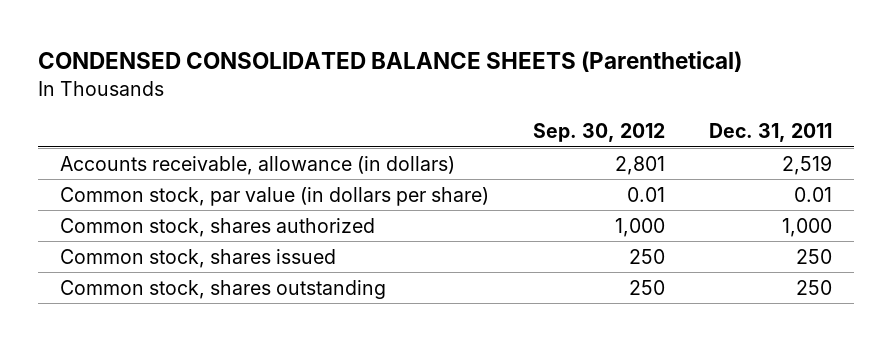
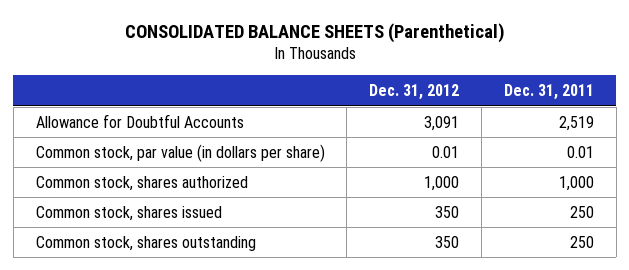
[38,51,743,73] CONDENSED CONSOLIDATED BALANCE SHEETS (Parenthetical) -> [124,22,505,43] CONSOLIDATED BALANCE SHEETS (Parenthetical)
[533,123,666,143] Sep. 30, 2012 -> none
none -> [369,84,460,101] Dec. 31, 2012
[60,155,456,175] Accounts receivable, allowance (in dollars) -> [35,113,244,128] Allowance for Doubtful Accounts

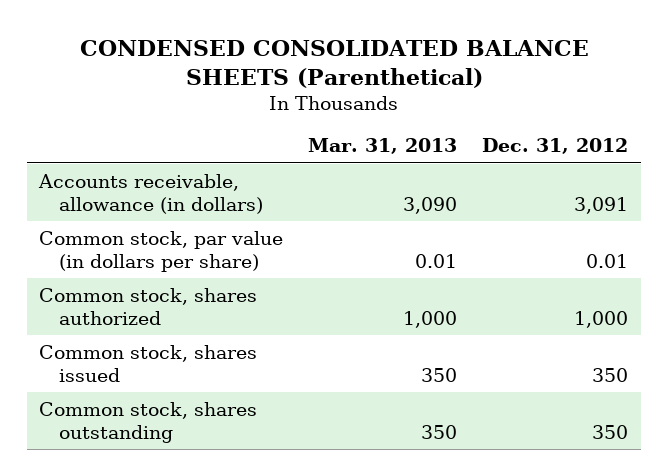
[124,22,505,43] CONSOLIDATED BALANCE SHEETS (Parenthetical) -> [79,39,589,88] CONDENSED CONSOLIDATED BALANCE SHEETS (Parenthetical)
[503,84,594,101] Dec. 31, 2011 -> none
none -> [308,138,458,155] Mar. 31, 2013
[35,113,244,128] Allowance for Doubtful Accounts -> [38,173,264,214] Accounts receivable, allowance (in dollars)

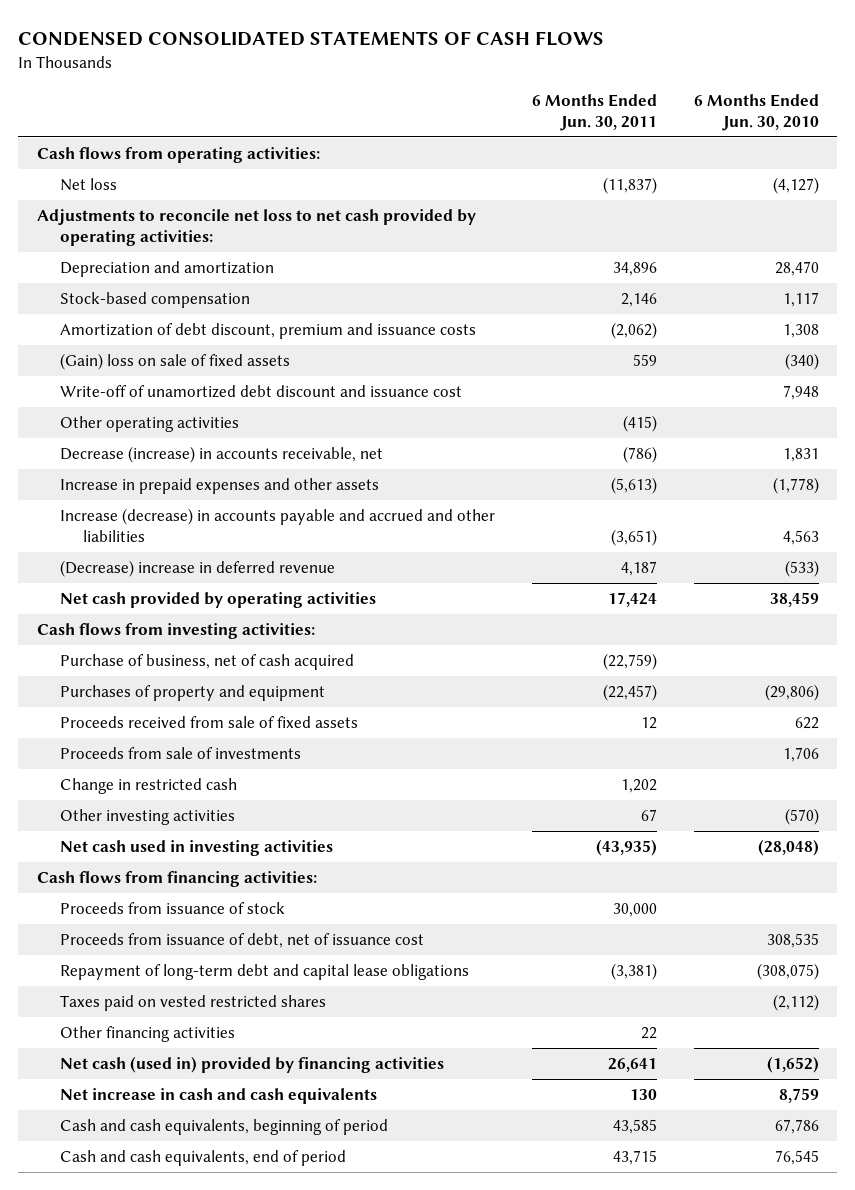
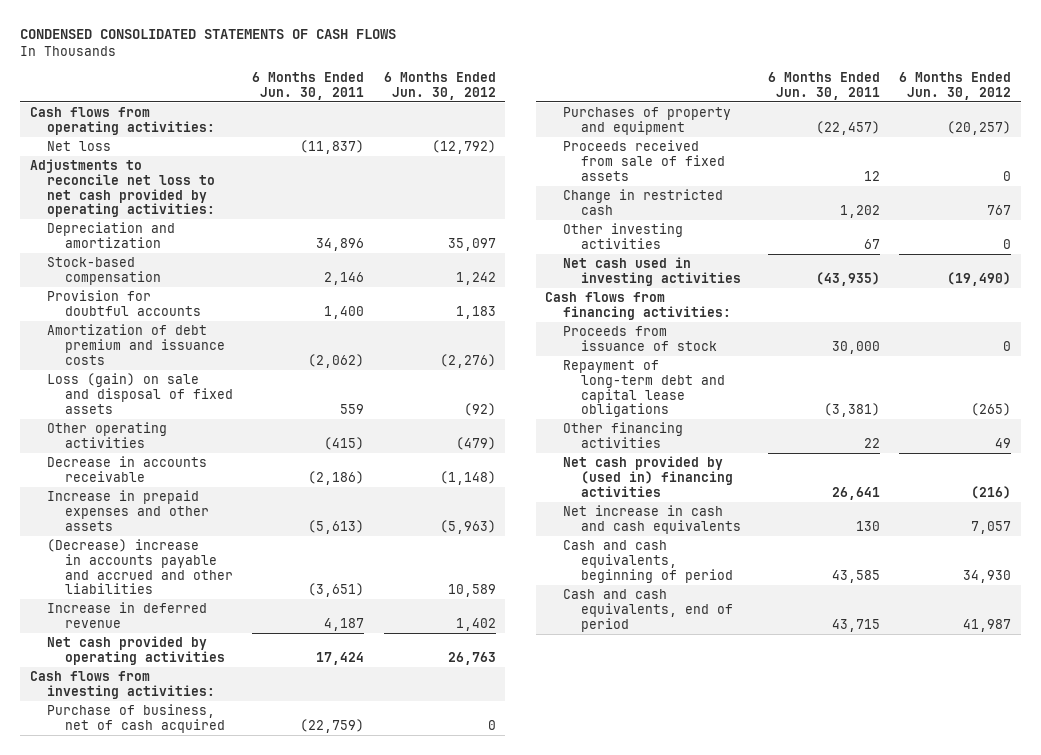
[693,93,819,131] 6 Months Ended Jun. 30, 2010 -> none
none -> [383,71,496,100] 6 Months Ended Jun. 30, 2012
[59,385,462,399] Write-off of unamortized debt discount and issuance cost -> none
none -> [47,289,201,316] Provision for doubtful accounts
[59,323,476,340] Amortization of debt discount, premium and issuance costs -> [47,323,225,365] Amortization of debt premium and issuance costs
[59,353,290,371] (Gain) loss on sale of fixed assets -> [47,372,233,414] Loss (gain) on sale and disposal of fixed assets
[59,446,383,464] Decrease (increase) in accounts receivable, net -> [47,455,208,482] Decrease in accounts receivable
[622,446,657,464] (786) -> [308,470,365,485] (2,186)
[59,508,495,542] Increase (decrease) in accounts payable and accrued and other liabilities -> [47,538,233,595] (Decrease) increase in accounts payable and accrued and other liabilities
[59,560,335,578] (Decrease) increase in deferred revenue -> [47,601,208,628] Increase in deferred revenue
[59,747,301,760] Proceeds from sale of investments -> none
[59,933,424,949] Proceeds from issuance of debt, net of issuance cost -> none
[59,995,326,1012] Taxes paid on vested restricted shares -> none
[59,1056,444,1074] Net cash (used in) provided by financing activities -> [563,455,733,497] Net cash provided by (used in) financing activities

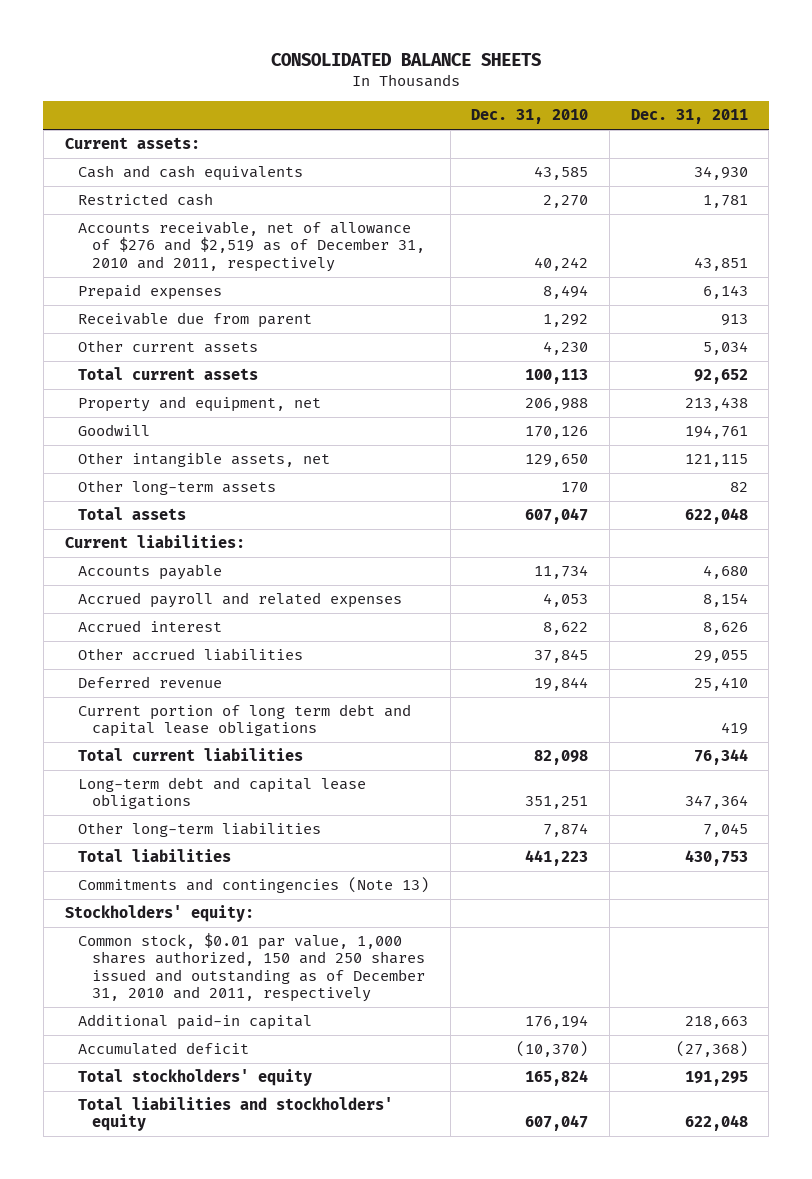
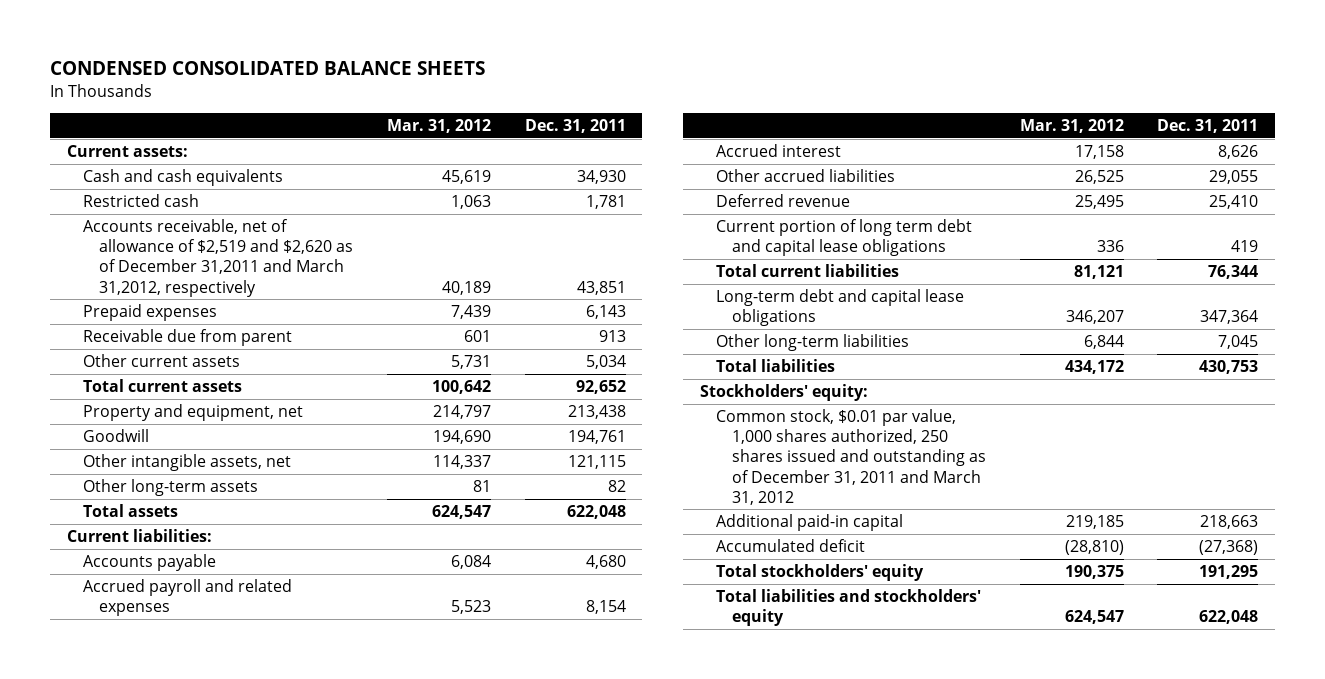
[271,53,542,67] CONSOLIDATED BALANCE SHEETS -> [49,61,485,76] CONDENSED CONSOLIDATED BALANCE SHEETS
[471,109,589,125] Dec. 31, 2010 -> none
none -> [386,118,491,133] Mar. 31, 2012
[78,221,425,272] Accounts receivable, net of allowance of $276 and $2,519 as of December 31, 2010 and 2011, respectively -> [82,219,354,297] Accounts receivable, net of allowance of $2,519 and $2,620 as of December 31,2011 and March 31,2012, respectively
[78,877,430,894] Commitments and contingencies (Note 13) -> none
[78,933,425,1002] Common stock, $0.01 par value, 1,000 shares authorized, 150 and 250 shares issued and outstanding as of December 31, 2010 and 2011, respectively -> [715,409,986,505] Common stock, $0.01 par value, 1,000 shares authorized, 250 shares issued and outstanding as of December 31, 2011 and March 31, 2012

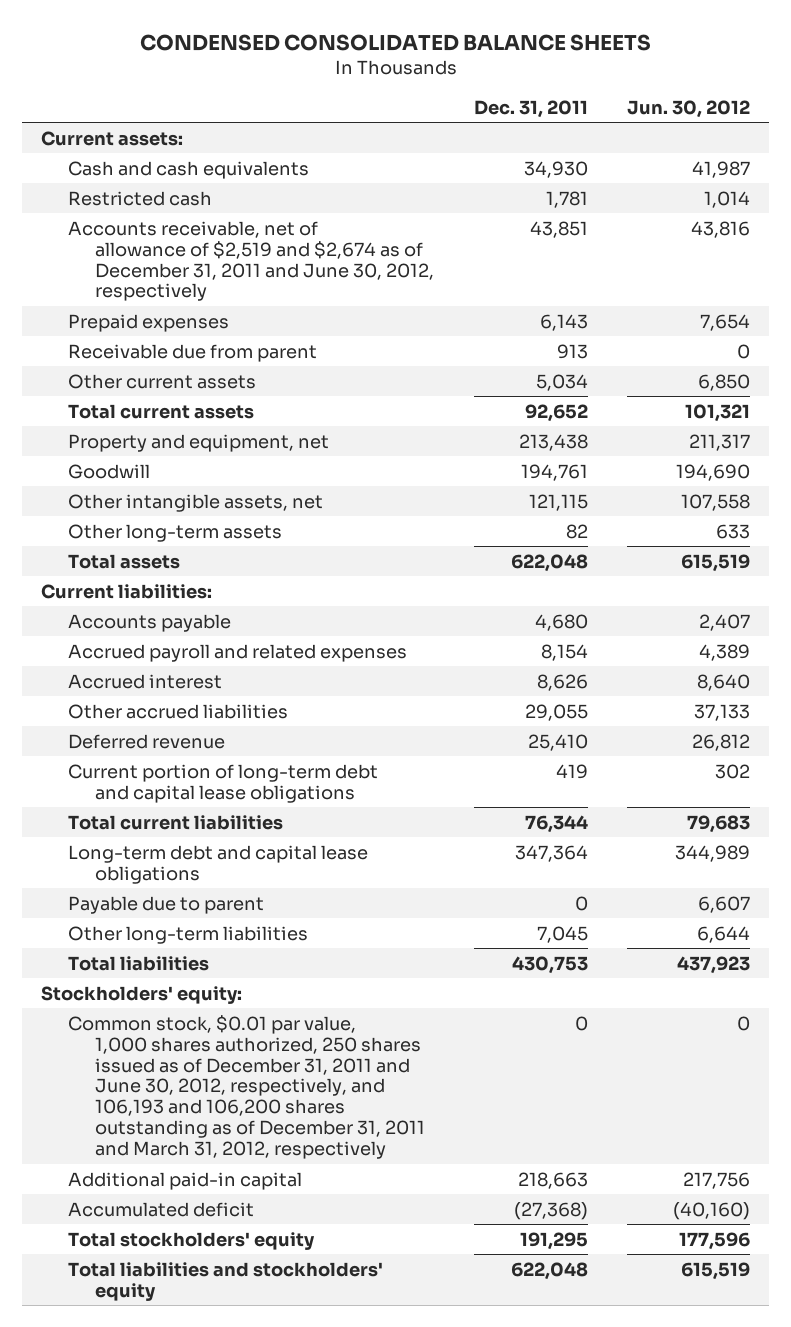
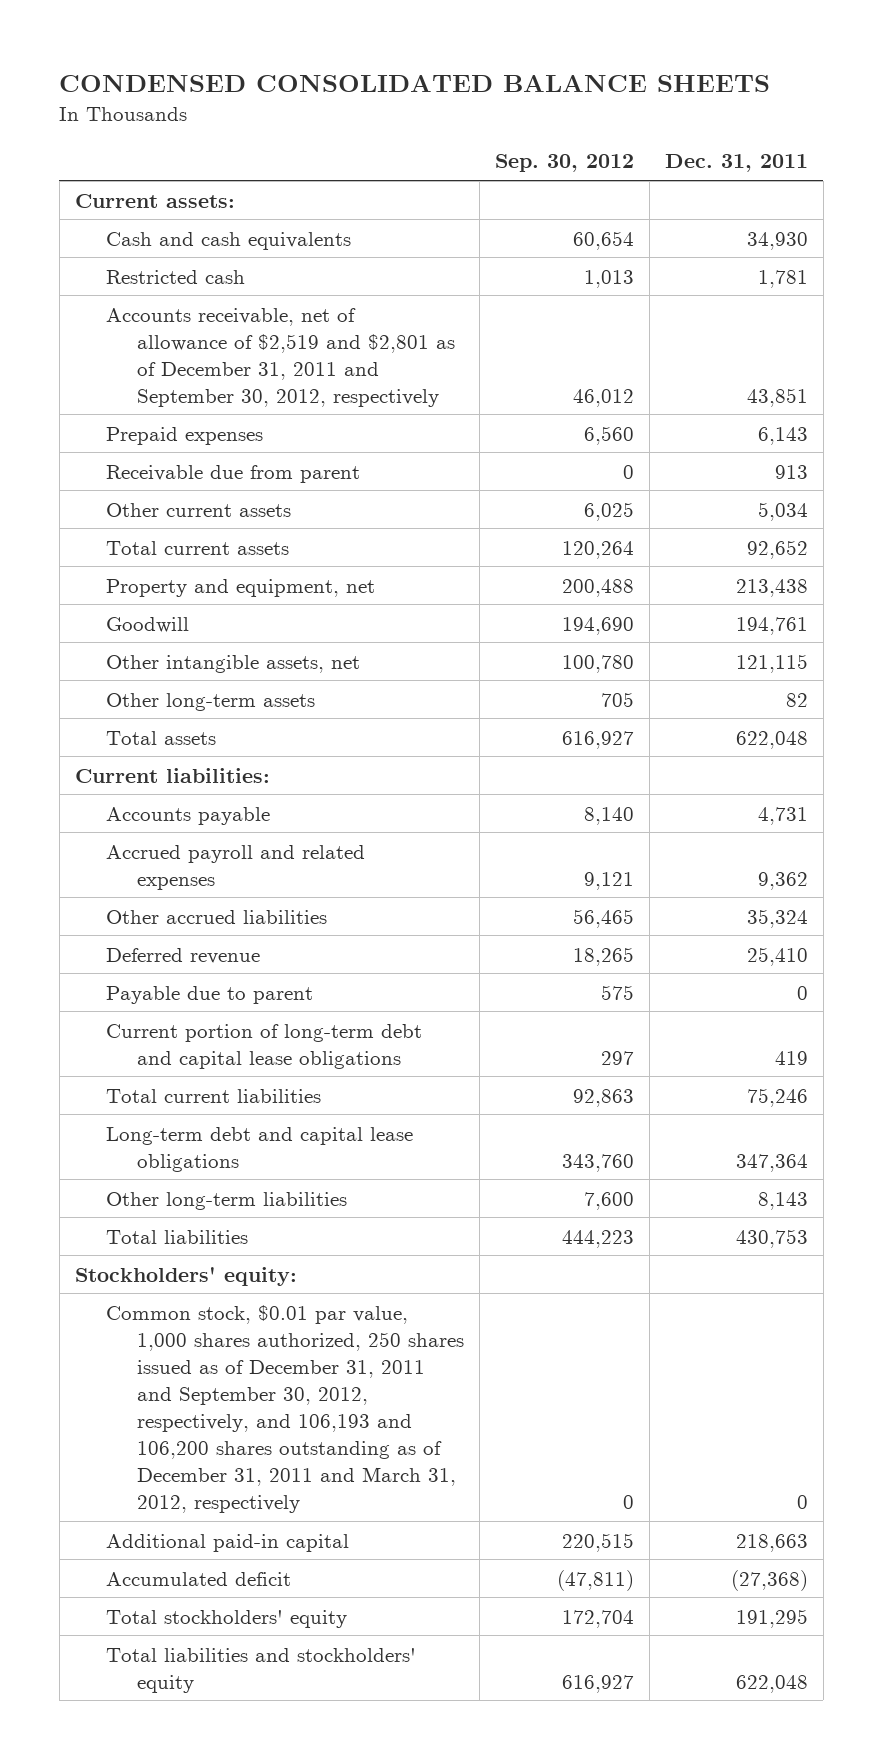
[626,99,750,118] Jun. 30, 2012 -> none
none -> [494,154,634,173] Sep. 30, 2012
[68,220,435,302] Accounts receivable, net of allowance of $2,519 and $2,674 as of December 31, 2011 and June 30, 2012, respectively -> [105,307,455,407] Accounts receivable, net of allowance of $2,519 and $2,801 as of December 31, 2011 and September 30, 2012, respectively
[68,673,223,689] Accrued interest -> none
[534,613,588,631] 4,680 -> [757,806,808,825] 4,731
[540,643,588,661] 8,154 -> [757,871,808,890] 9,362
[524,703,588,721] 29,055 -> [746,908,808,928] 35,324
[68,895,265,914] Payable due to parent -> [105,985,313,1004] Payable due to parent
[524,814,588,833] 76,344 -> [746,1087,808,1107] 75,246
[536,925,588,943] 7,045 -> [757,1191,808,1210] 8,143
[68,1014,426,1160] Common stock, $0.01 par value, 1,000 shares authorized, 250 shares issued as of December 31, 2011 and June 30, 2012, respectively, and 106,193 and 106,200 shares outstanding as of December 31, 2011 and March 31, 2012, respectively -> [105,1304,464,1513] Common stock, $0.01 par value, 1,000 shares authorized, 250 shares issued as of December 31, 2011 and September 30, 2012, respectively, and 106,193 and 106,200 shares outstanding as of December 31, 2011 and March 31, 2012, respectively

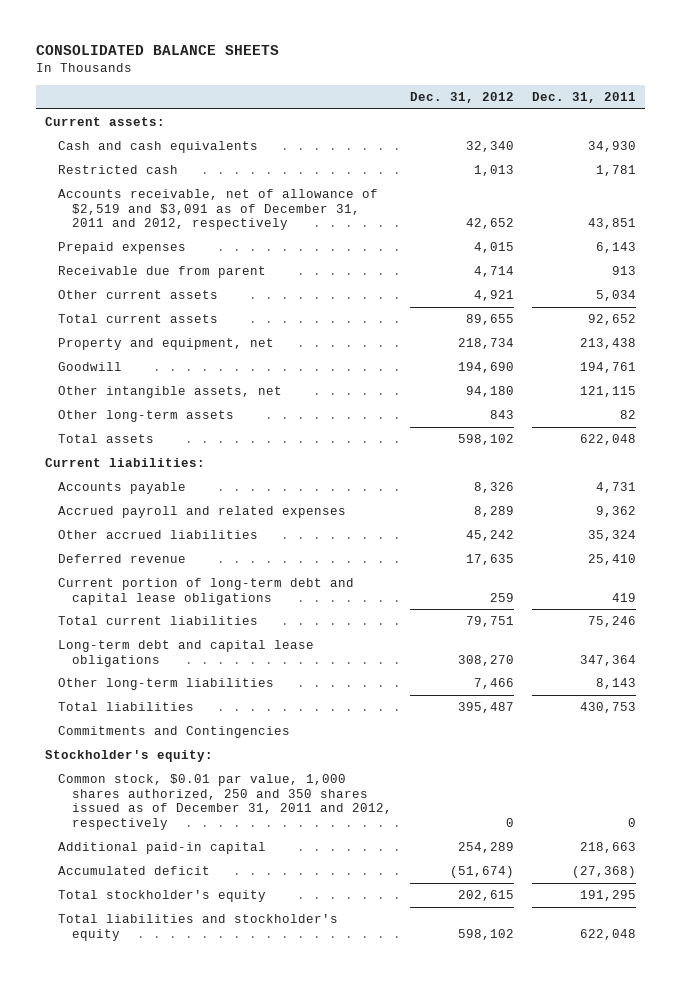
[59,75,771,93] CONDENSED CONSOLIDATED BALANCE SHEETS -> [35,45,279,56] CONSOLIDATED BALANCE SHEETS
[494,154,634,173] Sep. 30, 2012 -> none
none -> [409,92,514,104] Dec. 31, 2012
[105,307,455,407] Accounts receivable, net of allowance of $2,519 and $2,801 as of December 31, 2011 and September 30, 2012, respectively -> [58,189,379,231] Accounts receivable, net of allowance of $2,519 and $3,091 as of December 31, 2011 and 2012, respectively
[105,985,313,1004] Payable due to parent -> none
none -> [58,726,291,739] Commitments and Contingencies
[74,1266,297,1286] Stockholders' equity: -> [44,750,213,763] Stockholder's equity:
[105,1304,464,1513] Common stock, $0.01 par value, 1,000 shares authorized, 250 shares issued as of December 31, 2011 and September 30, 2012, respectively, and 106,193 and 106,200 shares outstanding as of December 31, 2011 and March 31, 2012, respectively -> [58,774,392,830] Common stock, $0.01 par value, 1,000 shares authorized, 250 and 350 shares issued as of December 31, 2011 and 2012, respectively
[105,1609,347,1628] Total stockholders' equity -> [58,890,267,903] Total stockholder's equity
[105,1647,416,1693] Total liabilities and stockholders' equity -> [58,914,339,941] Total liabilities and stockholder's equity

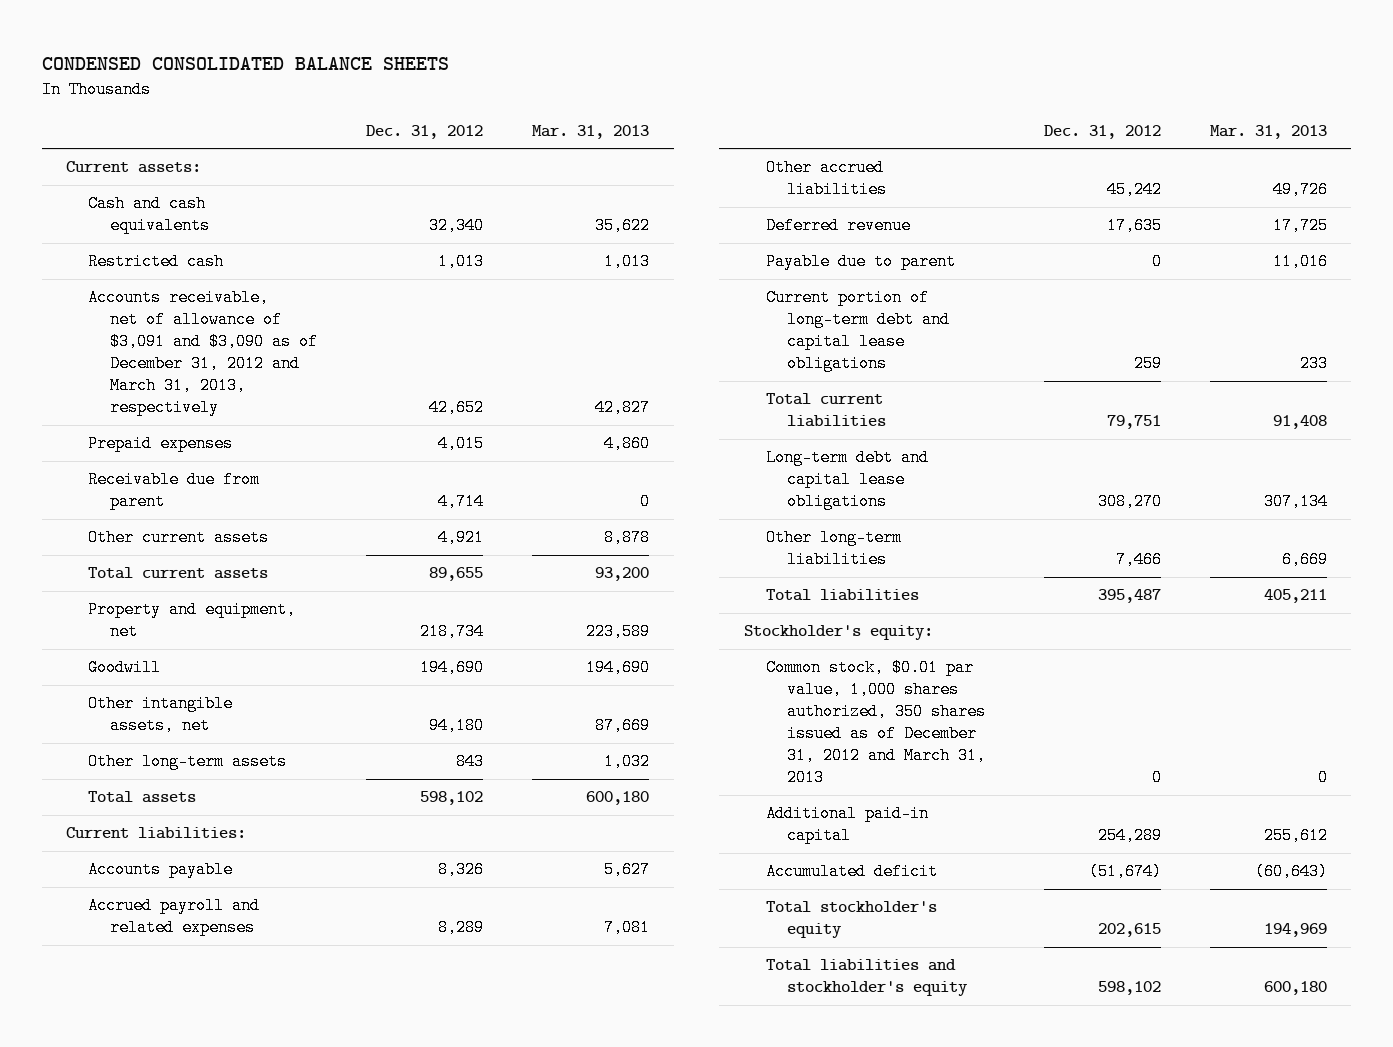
[35,45,279,56] CONSOLIDATED BALANCE SHEETS -> [41,57,449,71] CONDENSED CONSOLIDATED BALANCE SHEETS
[532,92,637,104] Dec. 31, 2011 -> none
none -> [532,125,650,140] Mar. 31, 2013
[58,189,379,231] Accounts receivable, net of allowance of $2,519 and $3,091 as of December 31, 2011 and 2012, respectively -> [88,289,319,417] Accounts receivable, net of allowance of $3,091 and $3,090 as of December 31, 2012 and March 31, 2013, respectively
none -> [765,253,956,271] Payable due to parent
[58,726,291,739] Commitments and Contingencies -> none
[58,774,392,830] Common stock, $0.01 par value, 1,000 shares authorized, 250 and 350 shares issued as of December 31, 2011 and 2012, respectively -> [765,659,987,787] Common stock, $0.01 par value, 1,000 shares authorized, 350 shares issued as of December 31, 2012 and March 31, 2013

